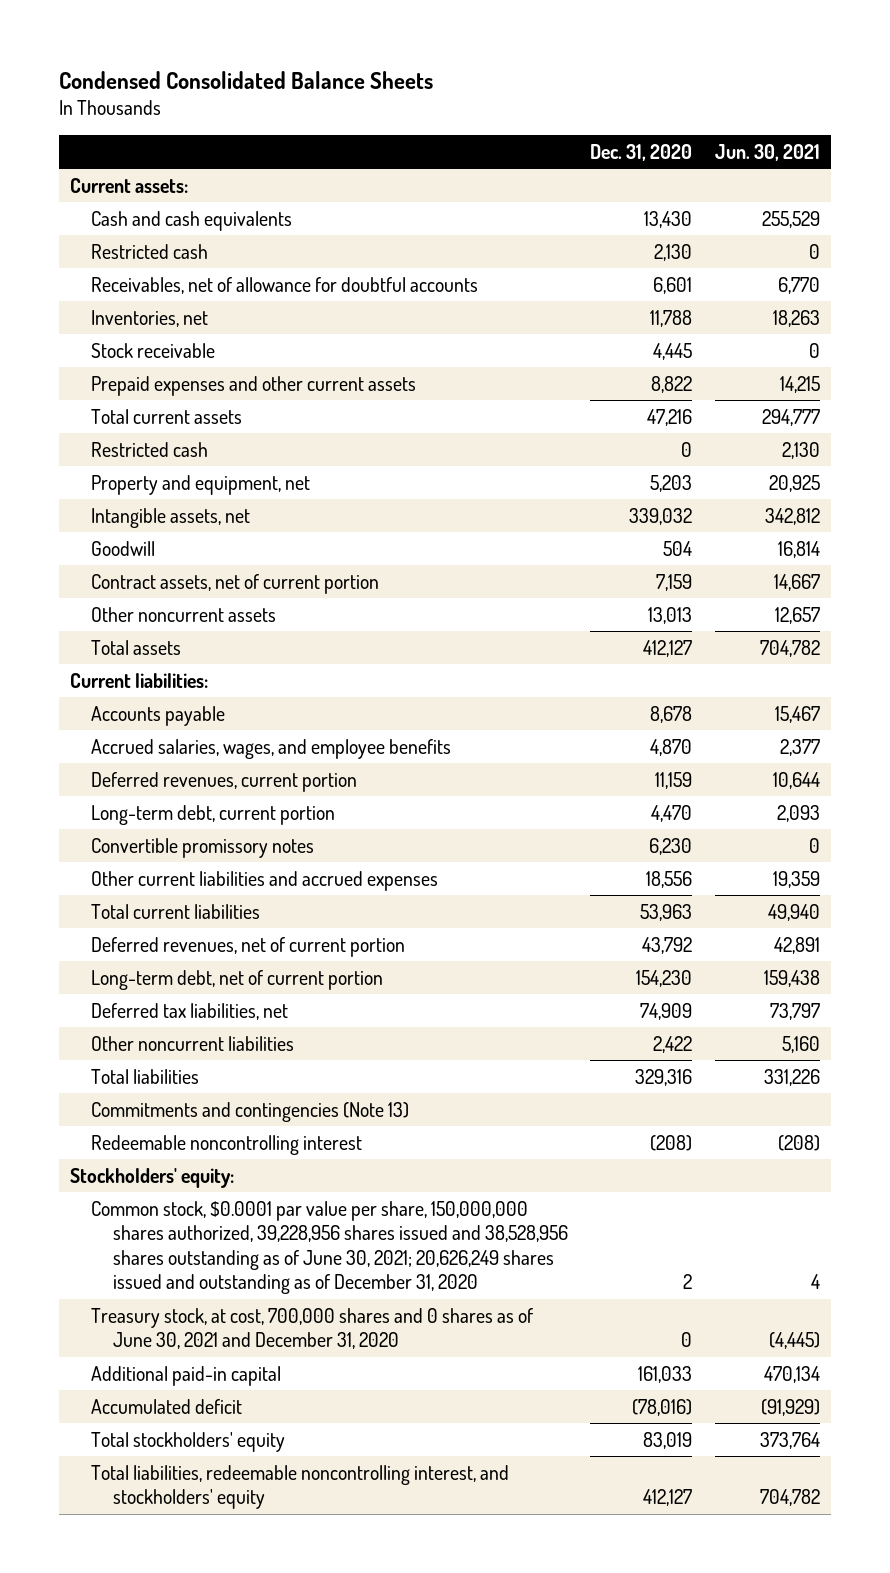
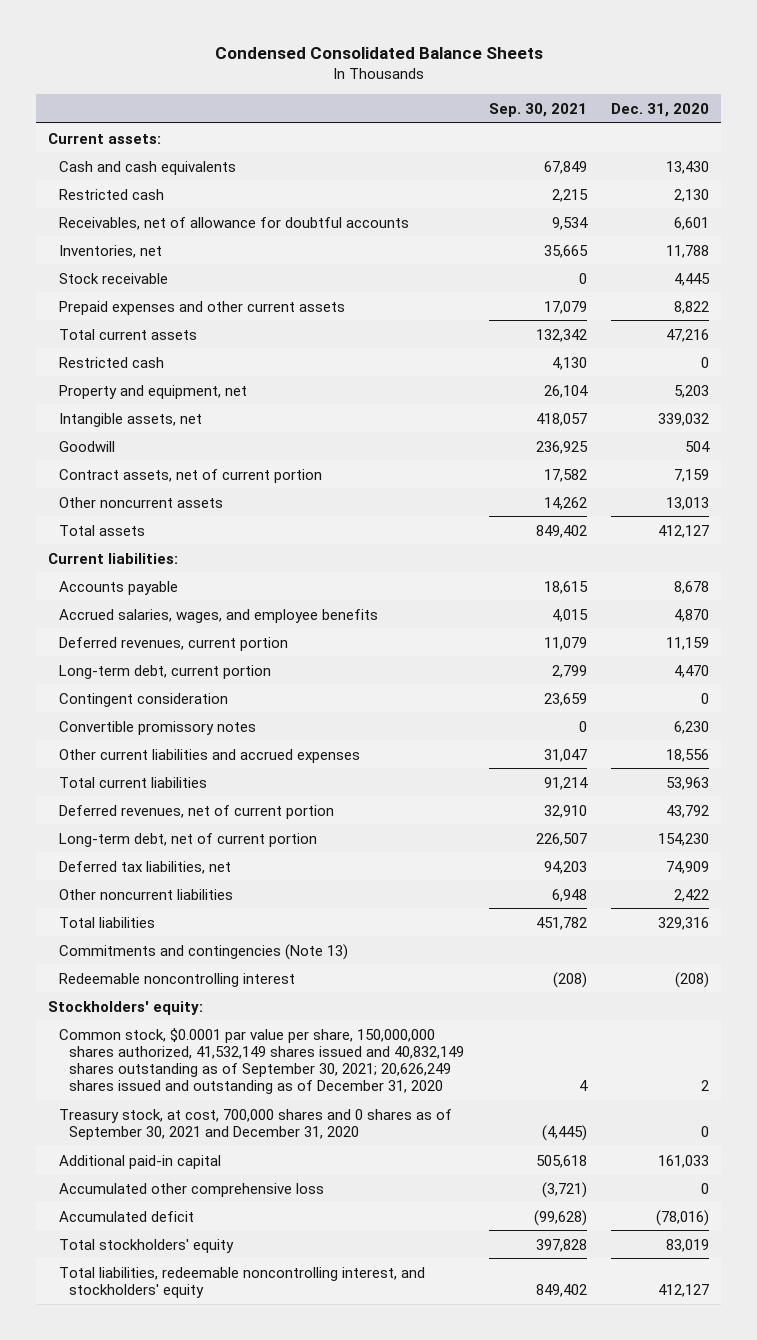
[714,143,820,161] Jun. 30, 2021 -> none
none -> [488,102,587,117] Sep. 30, 2021
none -> [58,692,228,707] Contingent consideration
[91,1200,568,1295] Common stock, $0.0001 par value per share, 150,000,000 shares authorized, 39,228,956 shares issued and 38,528,956 shares outstanding as of June 30, 2021; 20,626,249 shares issued and outstanding as of December 31, 2020 -> [58,1027,465,1095] Common stock, $0.0001 par value per share, 150,000,000 shares authorized, 41,532,149 shares issued and 40,832,149 shares outstanding as of September 30, 2021; 20,626,249 shares issued and outstanding as of December 31, 2020
[91,1307,534,1350] Treasury stock, at cost, 700,000 shares and 0 shares as of June 30, 2021 and December 31, 2020 -> [58,1108,452,1140] Treasury stock, at cost, 700,000 shares and 0 shares as of September 30, 2021 and December 31, 2020
none -> [58,1182,324,1197] Accumulated other comprehensive loss

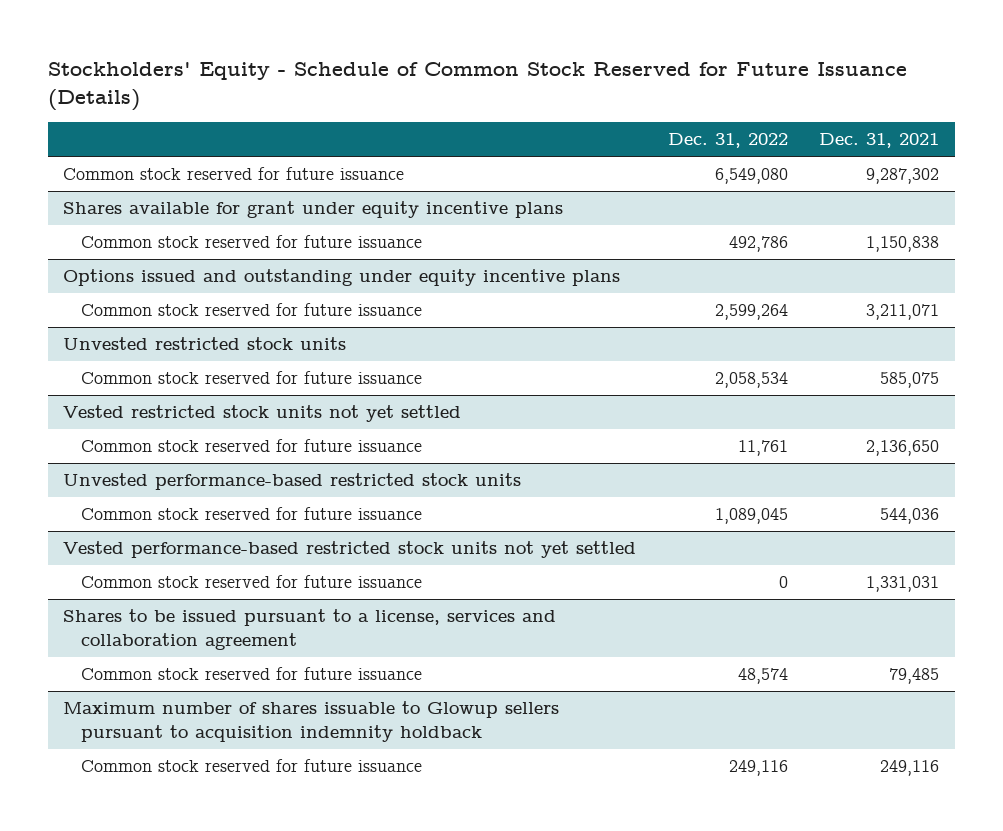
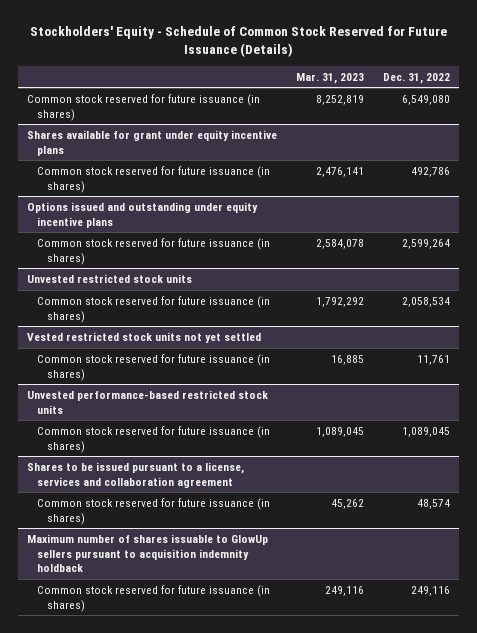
[819,133,940,149] Dec. 31, 2021 -> none
none -> [296,72,365,84] Mar. 31, 2023
[63,167,405,181] Common stock reserved for future issuance -> [27,93,261,121] Common stock reserved for future issuance (in shares)
[80,235,422,249] Common stock reserved for future issuance -> [37,165,271,193] Common stock reserved for future issuance (in shares)
[80,303,422,317] Common stock reserved for future issuance -> [37,237,271,265] Common stock reserved for future issuance (in shares)
[80,371,422,385] Common stock reserved for future issuance -> [37,295,271,323] Common stock reserved for future issuance (in shares)
[80,439,422,453] Common stock reserved for future issuance -> [37,353,271,381] Common stock reserved for future issuance (in shares)
[63,541,637,559] Vested performance-based restricted stock units not yet settled -> none
[80,575,422,589] Common stock reserved for future issuance -> none
[80,507,422,521] Common stock reserved for future issuance -> [37,425,271,453] Common stock reserved for future issuance (in shares)
[80,667,422,681] Common stock reserved for future issuance -> [37,497,271,525] Common stock reserved for future issuance (in shares)
[63,701,560,742] Maximum number of shares issuable to Glowup sellers pursuant to acquisition indemnity holdback -> [27,533,269,573] Maximum number of shares issuable to GlowUp sellers pursuant to acquisition indemnity holdback
[80,759,422,773] Common stock reserved for future issuance -> [37,584,271,612] Common stock reserved for future issuance (in shares)

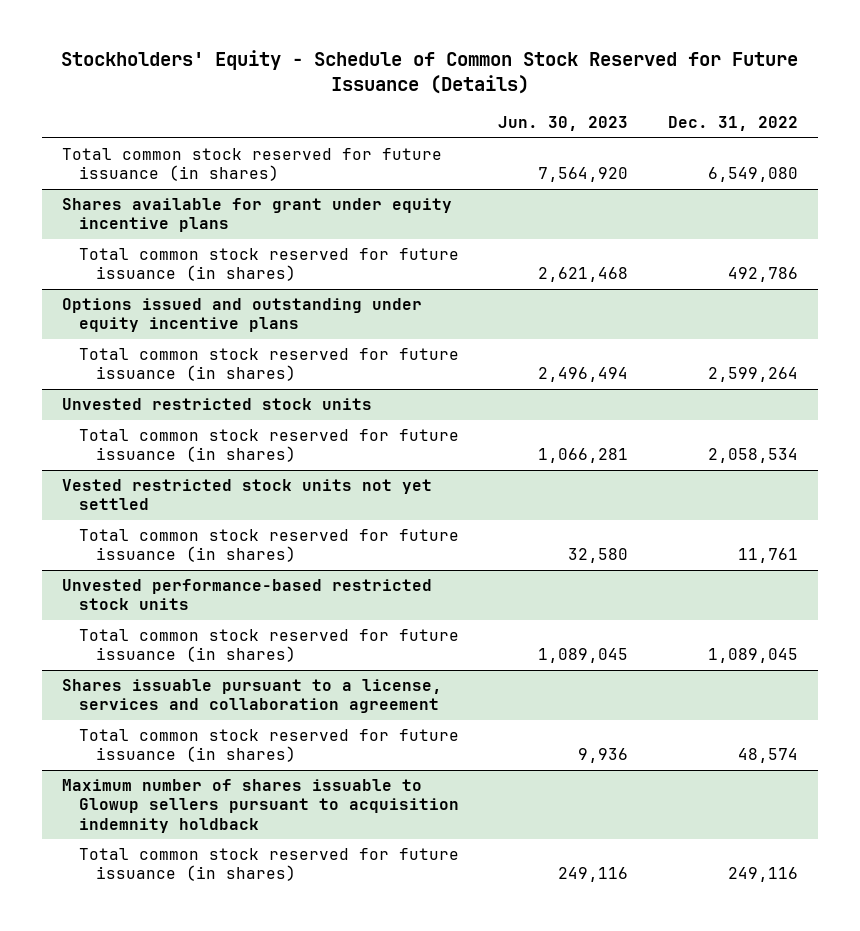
[296,72,365,84] Mar. 31, 2023 -> none
none -> [498,116,629,132] Jun. 30, 2023
[27,93,261,121] Common stock reserved for future issuance (in shares) -> [61,148,442,182] Total common stock reserved for future issuance (in shares)
[37,165,271,193] Common stock reserved for future issuance (in shares) -> [78,248,459,282] Total common stock reserved for future issuance (in shares)
[37,237,271,265] Common stock reserved for future issuance (in shares) -> [78,348,459,382] Total common stock reserved for future issuance (in shares)
[37,295,271,323] Common stock reserved for future issuance (in shares) -> [78,429,459,463] Total common stock reserved for future issuance (in shares)
[37,353,271,381] Common stock reserved for future issuance (in shares) -> [78,529,459,563] Total common stock reserved for future issuance (in shares)
[37,425,271,453] Common stock reserved for future issuance (in shares) -> [78,629,459,663] Total common stock reserved for future issuance (in shares)
[27,461,245,488] Shares to be issued pursuant to a license, services and collaboration agreement -> [61,679,442,714] Shares issuable pursuant to a license, services and collaboration agreement
[37,497,271,525] Common stock reserved for future issuance (in shares) -> [78,729,459,763] Total common stock reserved for future issuance (in shares)
[27,533,269,573] Maximum number of shares issuable to GlowUp sellers pursuant to acquisition indemnity holdback -> [61,779,459,833] Maximum number of shares issuable to Glowup sellers pursuant to acquisition indemnity holdback
[37,584,271,612] Common stock reserved for future issuance (in shares) -> [78,848,459,882] Total common stock reserved for future issuance (in shares)

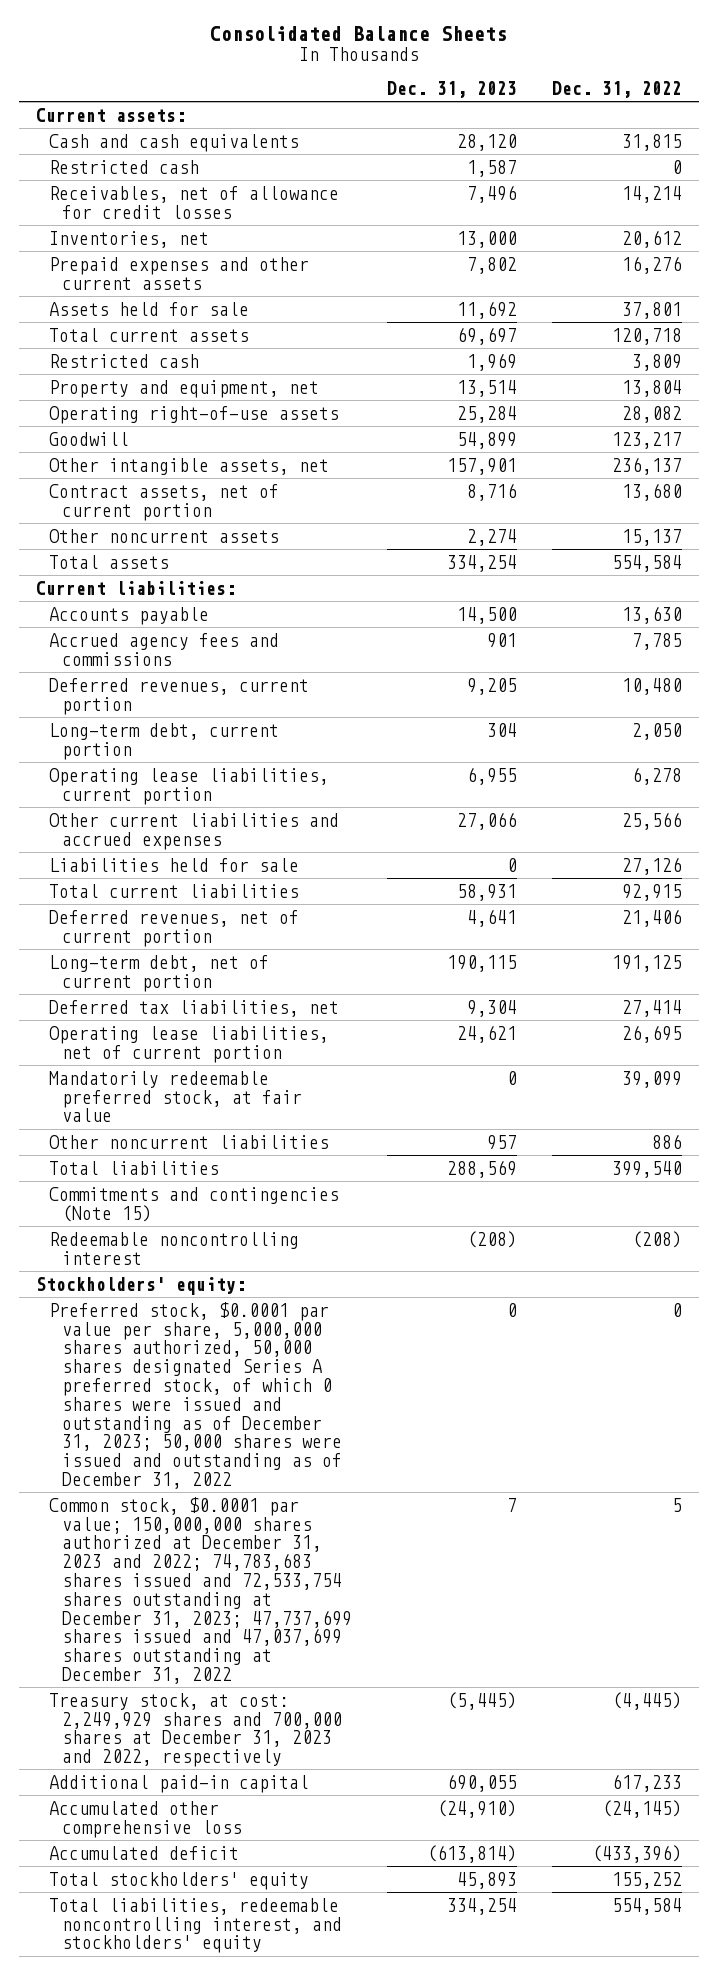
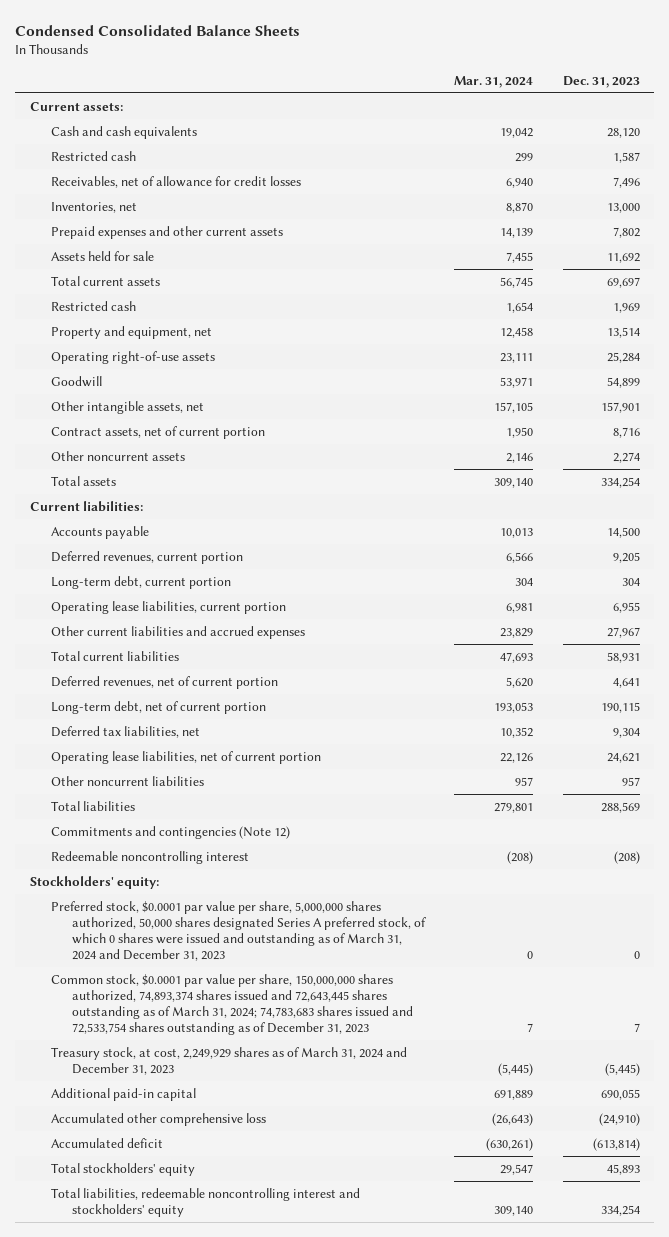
[209,26,507,42] Consolidated Balance Sheets -> [14,24,300,36] Condensed Consolidated Balance Sheets
[551,80,682,98] Dec. 31, 2022 -> none
none -> [454,75,534,88] Mar. 31, 2024
[48,632,279,666] Accrued agency fees and commissions -> none
[48,857,299,872] Liabilities held for sale -> none
[456,811,517,830] 27,066 -> [606,627,640,639] 27,967
[48,1070,302,1123] Mandatorily redeemable preferred stock, at fair value -> none
[48,1186,339,1222] Commitments and contingencies (Note 15) -> [50,826,290,840] Commitments and contingencies (Note 12)
[48,1301,342,1489] Preferred stock, $0.0001 par value per share, 5,000,000 shares authorized, 50,000 shares designated Series A preferred stock, of which 0 shares were issued and outstanding as of December 31, 2023; 50,000 shares were issued and outstanding as of December 31, 2022 -> [50,901,426,961] Preferred stock, $0.0001 par value per share, 5,000,000 shares authorized, 50,000 shares designated Series A preferred stock, of which 0 shares were issued and outstanding as of March 31, 2024 and December 31, 2023
[48,1496,352,1684] Common stock, $0.0001 par value; 150,000,000 shares authorized at December 31, 2023 and 2022; 74,783,683 shares issued and 72,533,754 shares outstanding at December 31, 2023; 47,737,699 shares issued and 47,037,699 shares outstanding at December 31, 2022 -> [50,974,413,1035] Common stock, $0.0001 par value per share, 150,000,000 shares authorized, 74,893,374 shares issued and 72,643,445 shares outstanding as of March 31, 2024; 74,783,683 shares issued and 72,533,754 shares outstanding as of December 31, 2023
[48,1692,342,1768] Treasury stock, at cost: 2,249,929 shares and 700,000 shares at December 31, 2023 and 2022, respectively -> [50,1047,407,1075] Treasury stock, at cost, 2,249,929 shares as of March 31, 2024 and December 31, 2023
[48,1897,342,1954] Total liabilities, redeemable noncontrolling interest, and stockholders' equity -> [50,1188,360,1217] Total liabilities, redeemable noncontrolling interest and stockholders' equity

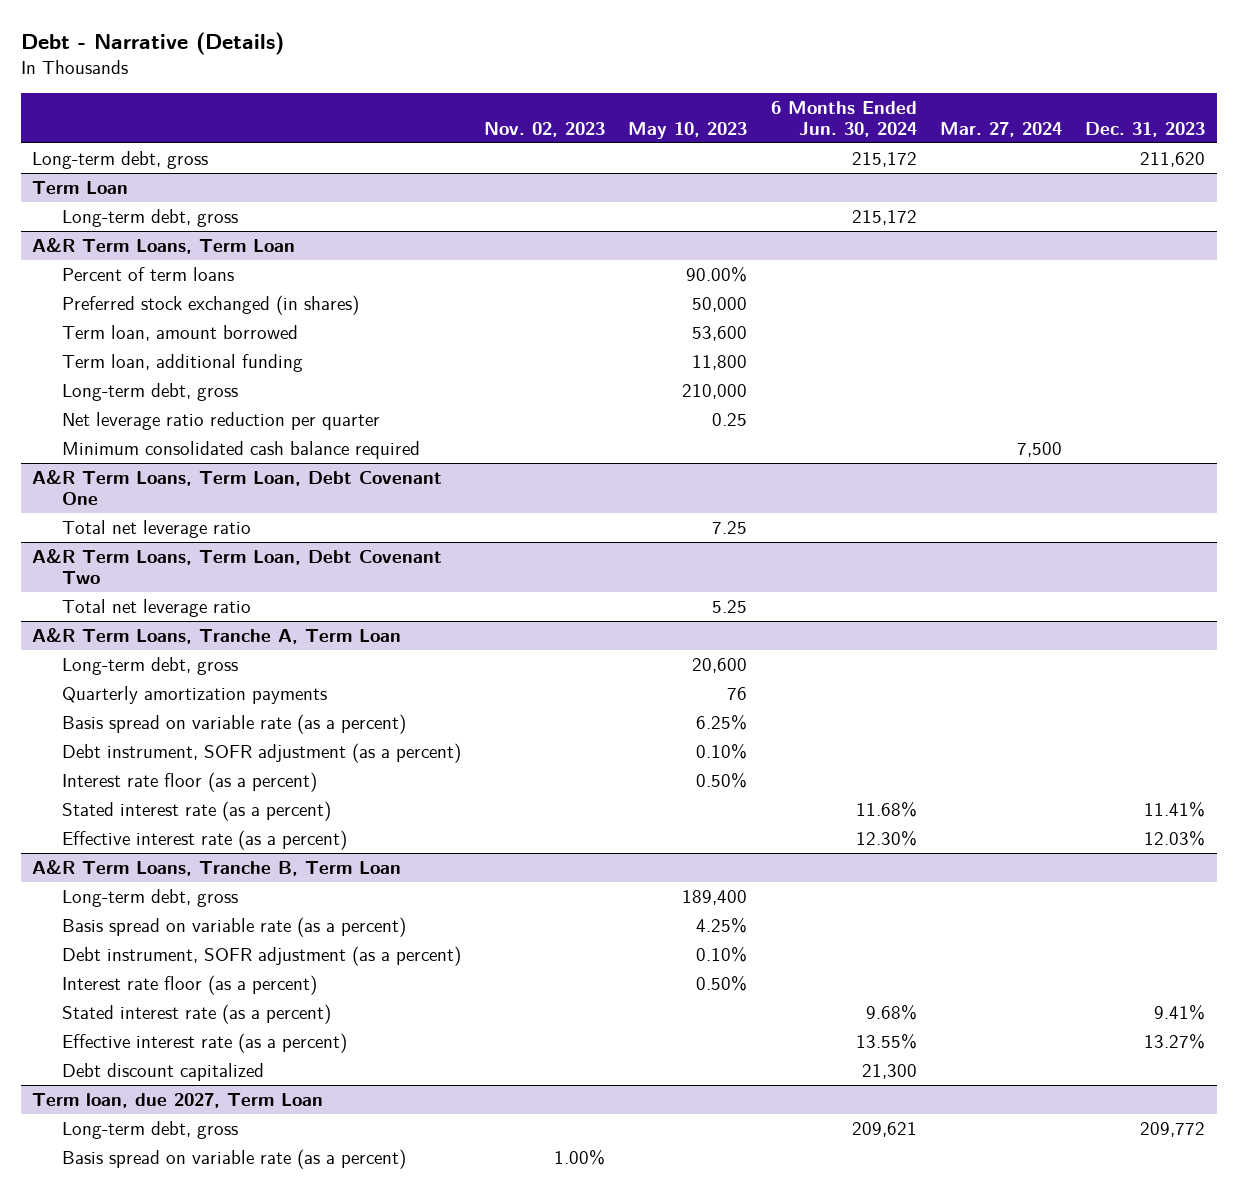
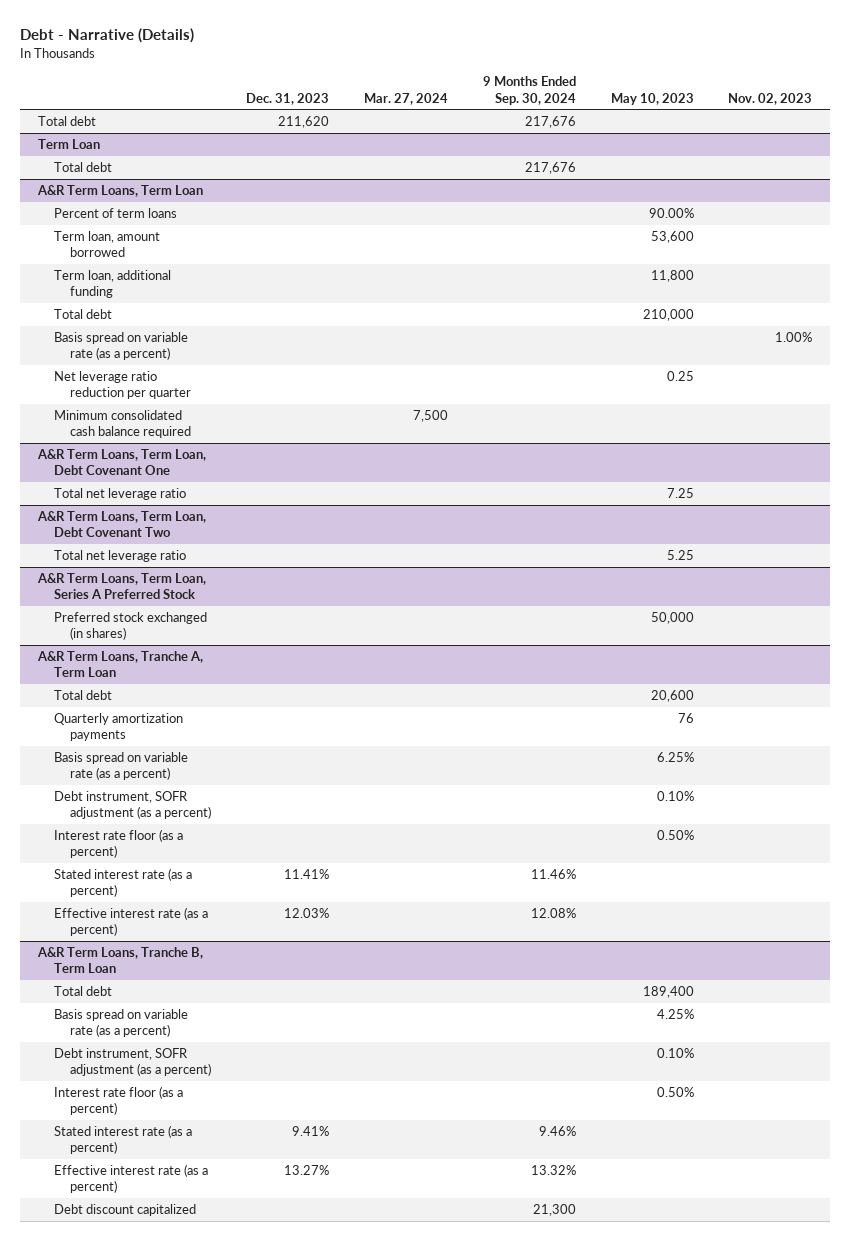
[770,100,917,138] 6 Months Ended Jun. 30, 2024 -> none
none -> [482,76,576,105] 9 Months Ended Sep. 30, 2024
[32,150,209,169] Long-term debt, gross -> [37,115,96,126] Total debt
[61,208,238,227] Long-term debt, gross -> [54,161,113,172] Total debt
[61,294,359,315] Preferred stock exchanged (in shares) -> none
[61,382,238,401] Long-term debt, gross -> [54,308,113,319] Total debt
none -> [54,331,189,361] Basis spread on variable rate (as a percent)
none -> [36,572,206,600] A&R Term Loans, Term Loan, Series A Preferred Stock
none -> [54,611,208,641] Preferred stock exchanged (in shares)
[61,656,238,675] Long-term debt, gross -> [54,689,113,700] Total debt
[61,888,238,907] Long-term debt, gross -> [54,985,113,996] Total debt
[32,1092,324,1108] Term loan, due 2027, Term Loan -> none
[61,1120,238,1139] Long-term debt, gross -> none
[61,1148,406,1169] Basis spread on variable rate (as a percent) -> none

